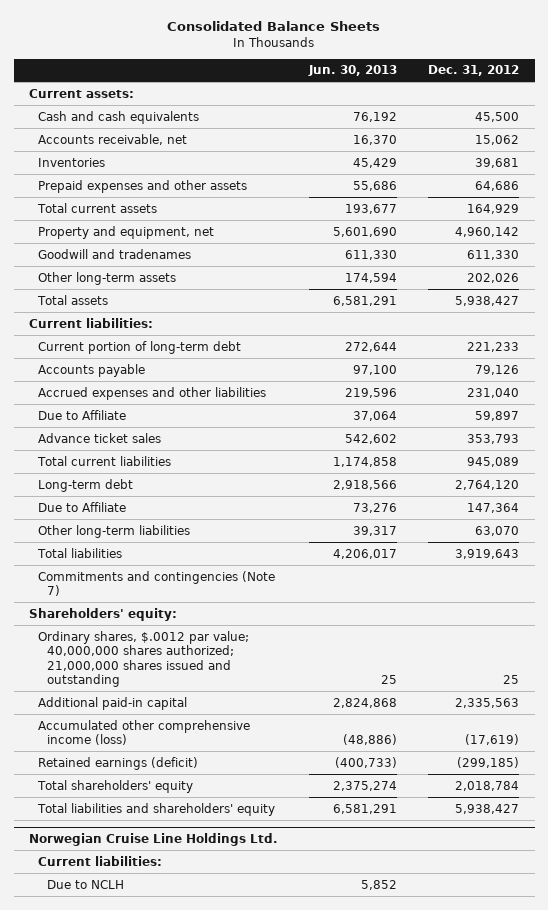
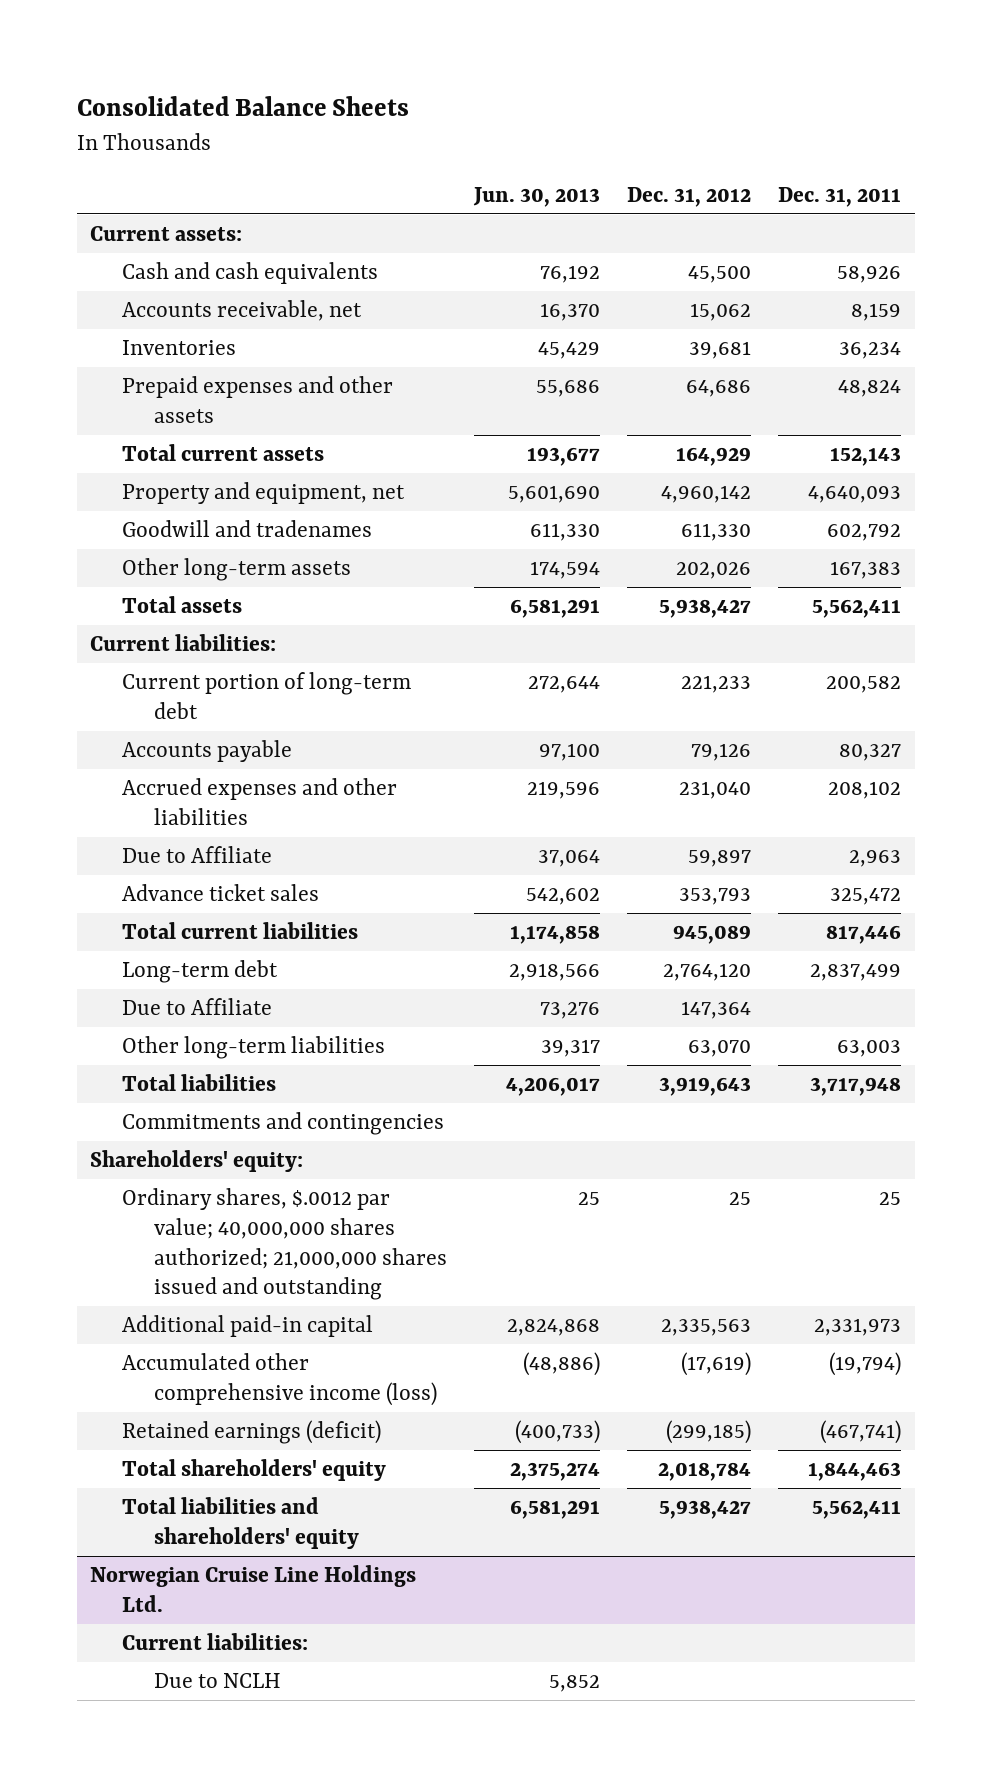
none -> [778,186,902,207] Dec. 31, 2011
[37,570,275,597] Commitments and contingencies (Note 7) -> [121,1112,444,1136] Commitments and contingencies

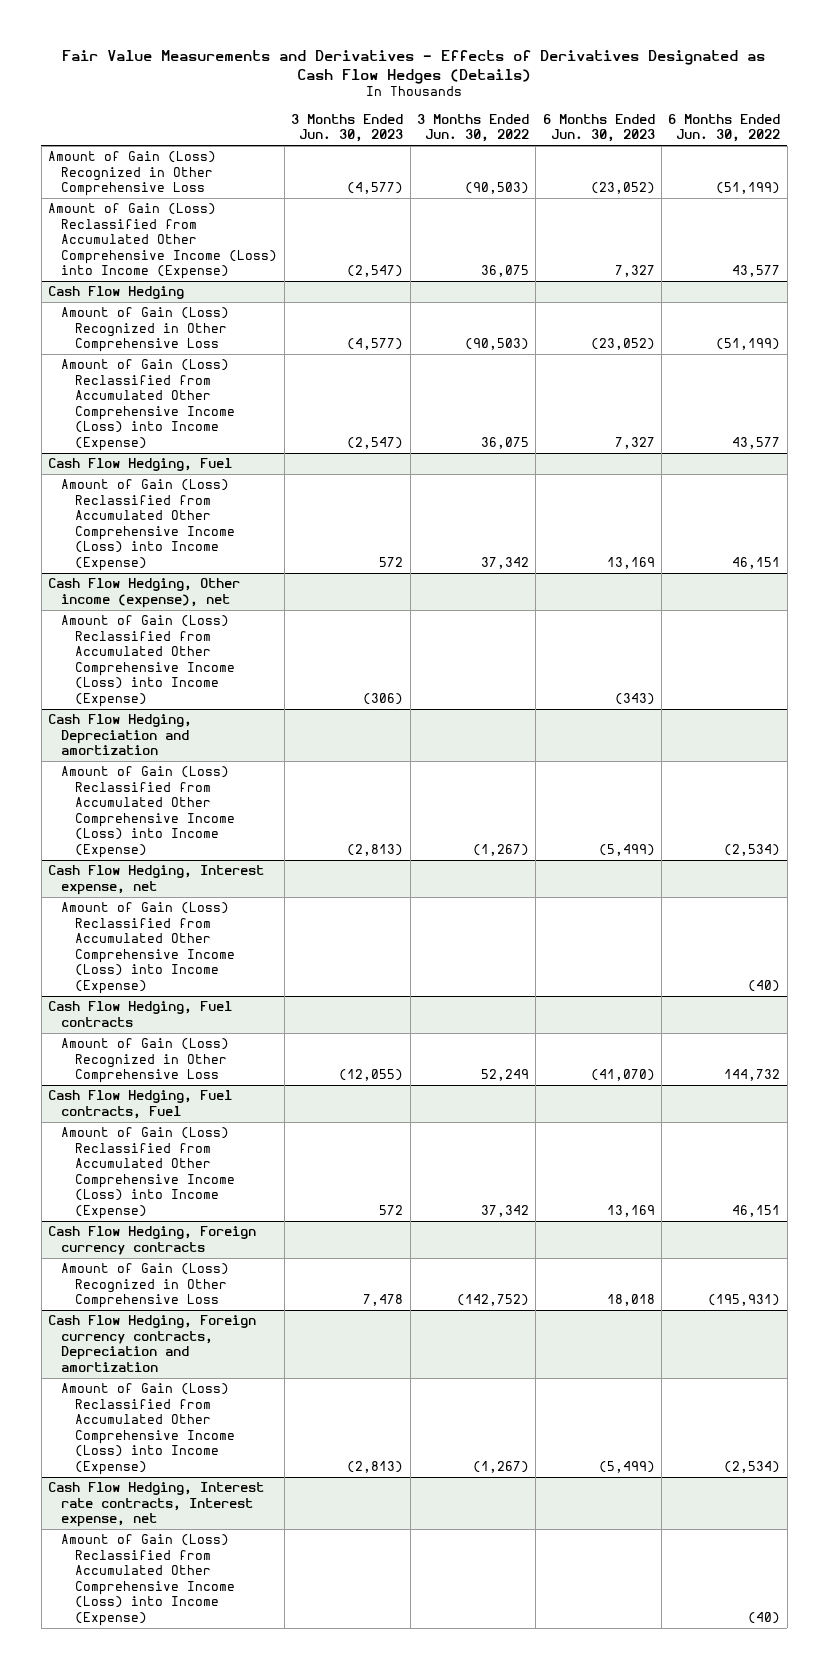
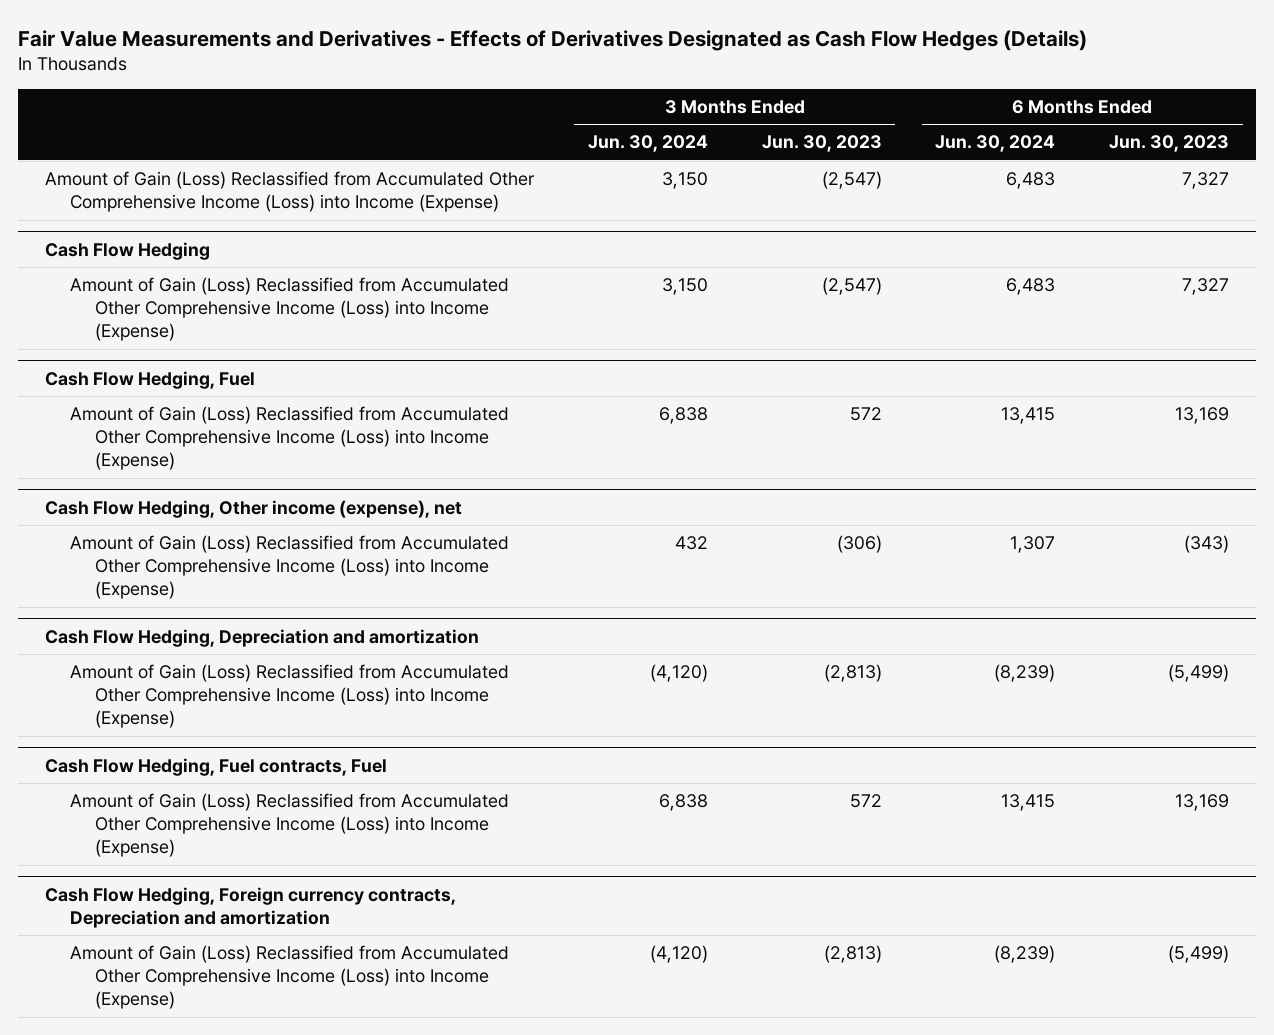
[416,113,529,143] 3 Months Ended Jun. 30, 2022 -> none
[668,113,781,143] 6 Months Ended Jun. 30, 2022 -> none
none -> [587,135,708,153] Jun. 30, 2024
none -> [935,135,1056,153] Jun. 30, 2024
[48,151,217,197] Amount of Gain (Loss) Recognized in Other Comprehensive Loss -> none
[61,307,230,353] Amount of Gain (Loss) Recognized in Other Comprehensive Loss -> none
[48,865,265,895] Cash Flow Hedging, Interest expense, net -> none
[61,902,235,994] Amount of Gain (Loss) Reclassified from Accumulated Other Comprehensive Income (Loss) into Income (Expense) -> none
[48,1001,233,1027] Cash Flow Hedging, Fuel contracts -> none
[61,1038,230,1084] Amount of Gain (Loss) Recognized in Other Comprehensive Loss -> none
[48,1226,257,1255] Cash Flow Hedging, Foreign currency contracts -> none
[61,1263,230,1309] Amount of Gain (Loss) Recognized in Other Comprehensive Loss -> none
[48,1482,265,1528] Cash Flow Hedging, Interest rate contracts, Interest expense, net -> none
[61,1534,235,1626] Amount of Gain (Loss) Reclassified from Accumulated Other Comprehensive Income (Loss) into Income (Expense) -> none

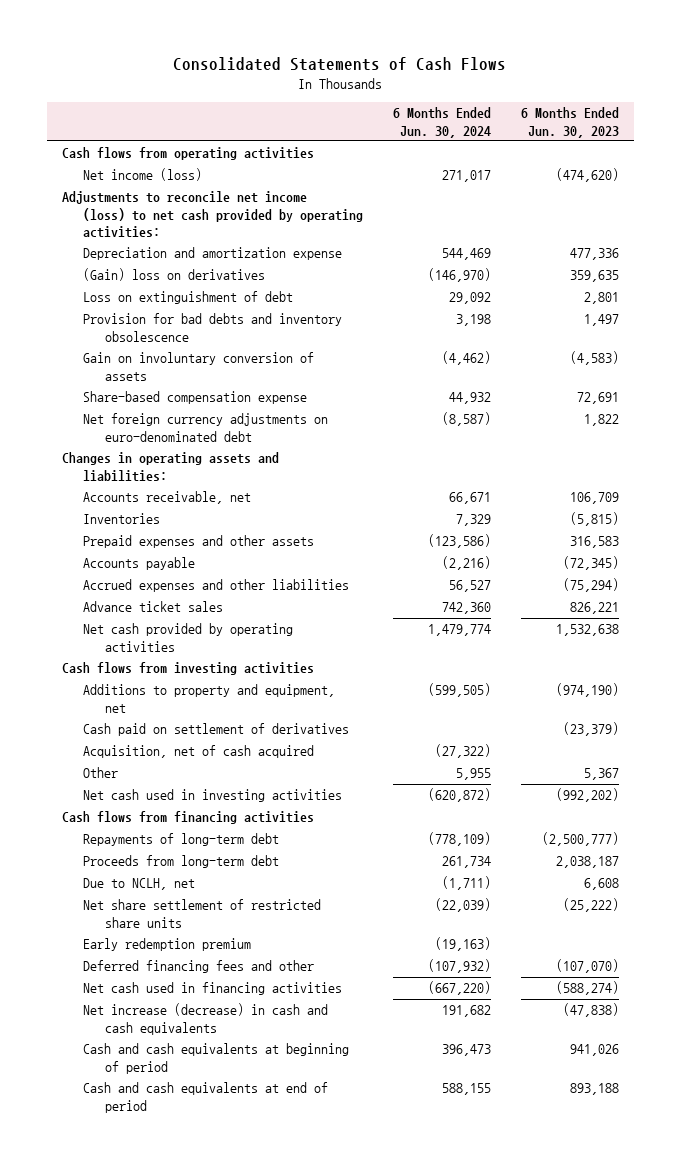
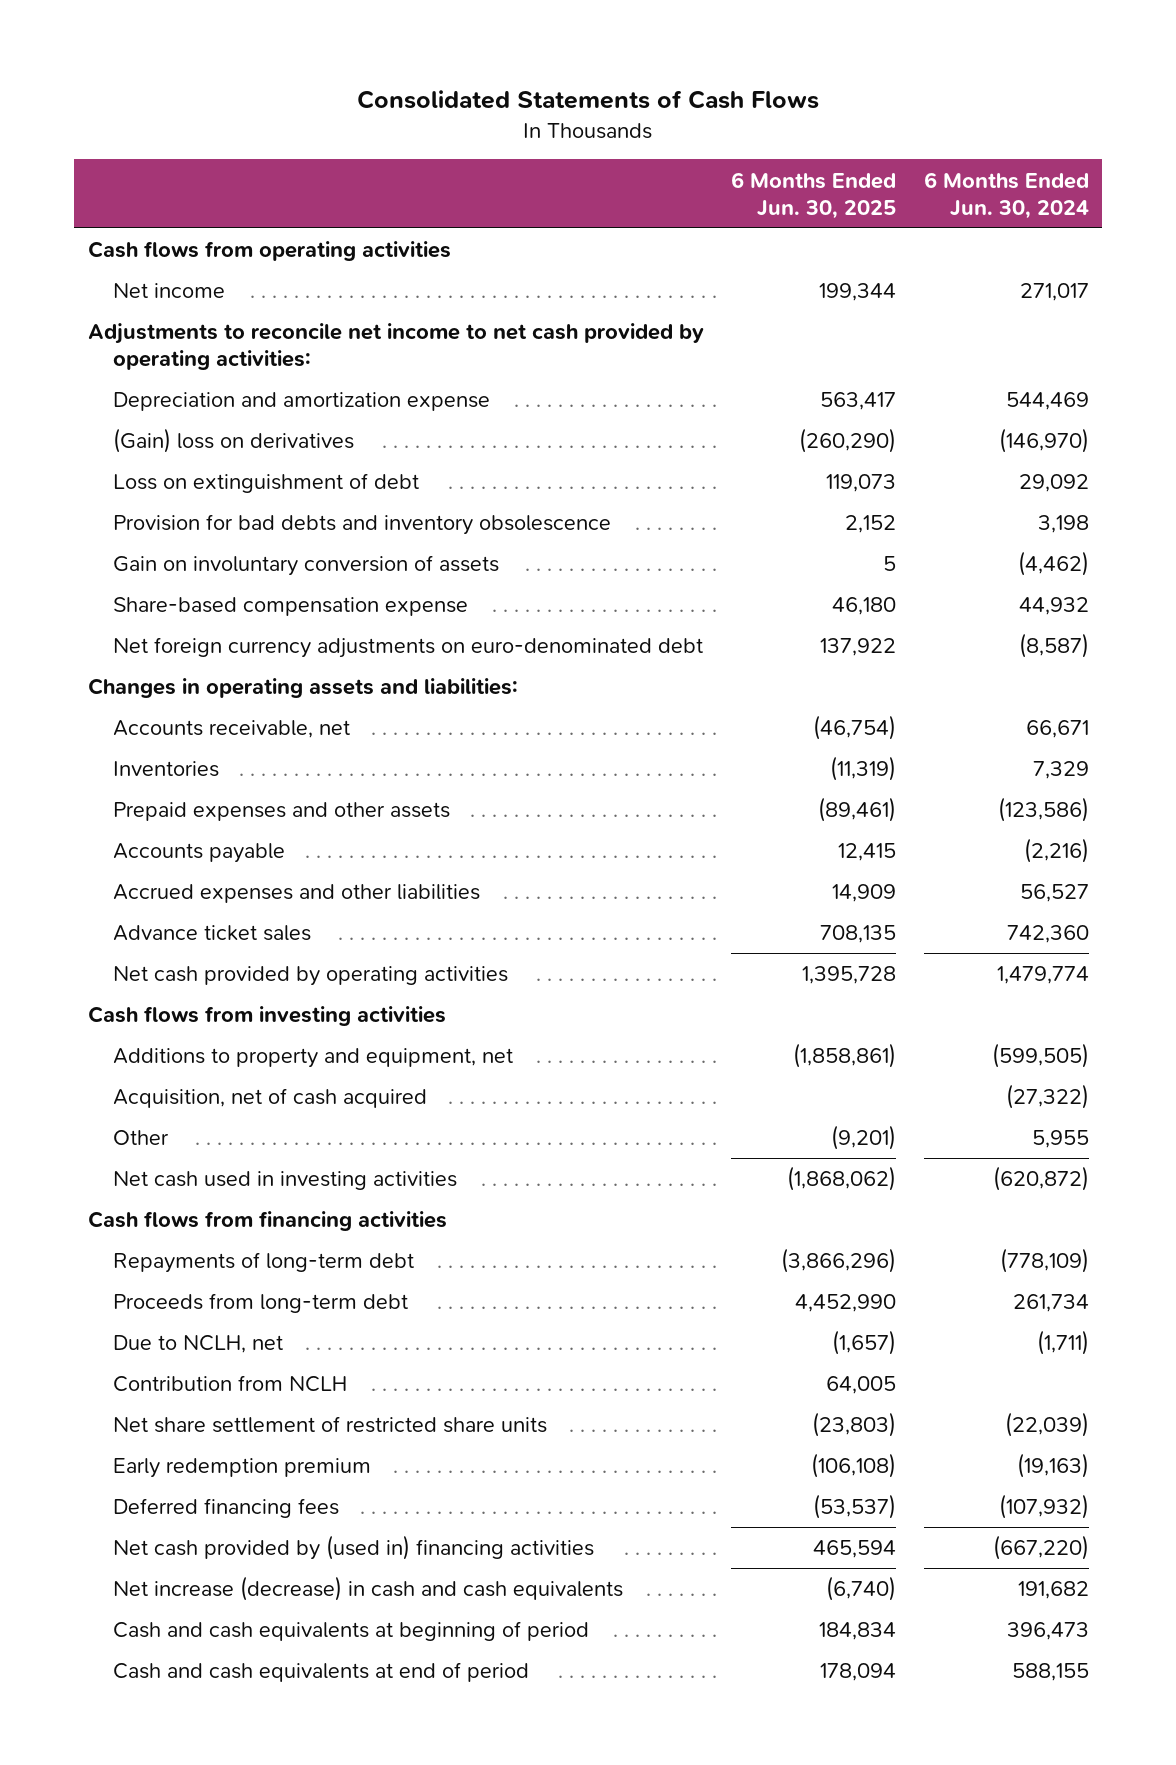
[521,107,620,138] 6 Months Ended Jun. 30, 2023 -> none
none -> [731,171,897,219] 6 Months Ended Jun. 30, 2025
[83,168,203,182] Net income (loss) -> [112,283,225,299] Net income
[61,191,364,238] Adjustments to reconcile net income (loss) to net cash provided by operating activities: -> [87,323,704,371] Adjustments to reconcile net income to net cash provided by operating activities:
[83,723,350,737] Cash paid on settlement of derivatives -> none
none -> [112,1375,347,1393] Contribution from NCLH
[83,960,315,974] Deferred financing fees and other -> [112,1498,339,1519] Deferred financing fees
[83,982,343,996] Net cash used in financing activities -> [112,1535,594,1561] Net cash provided by (used in) financing activities

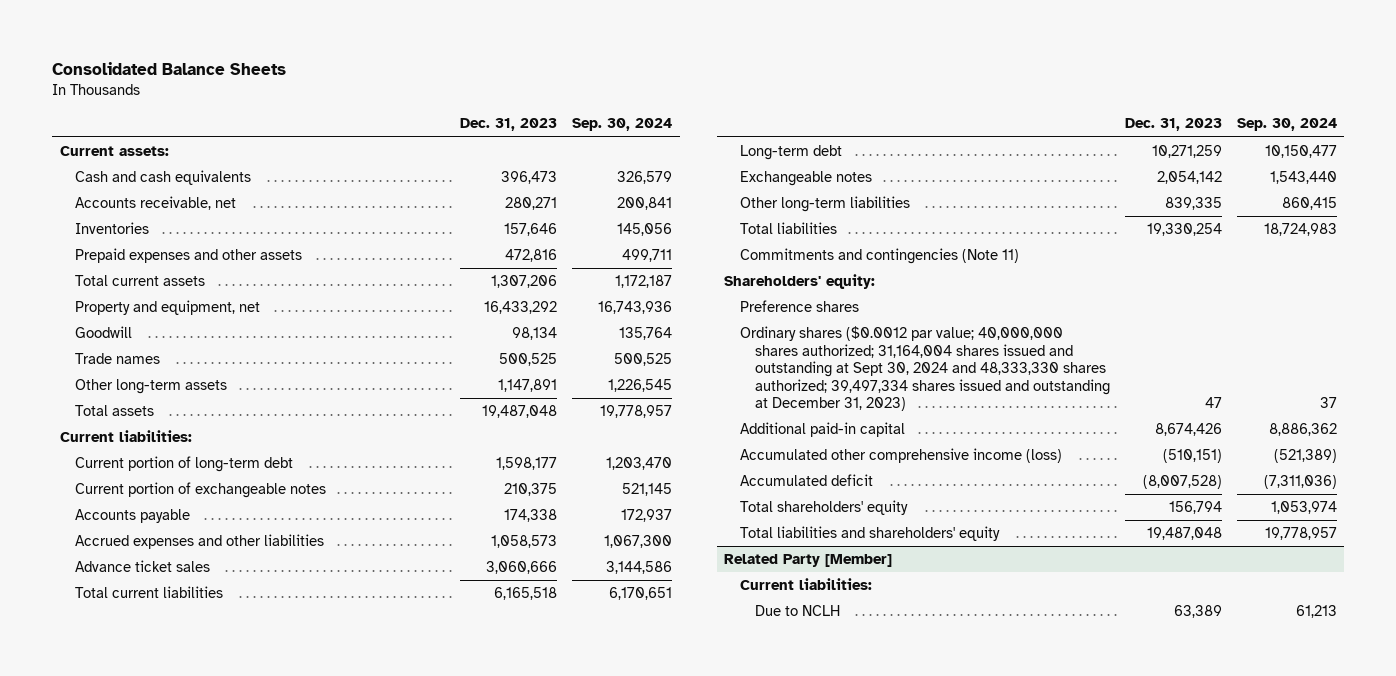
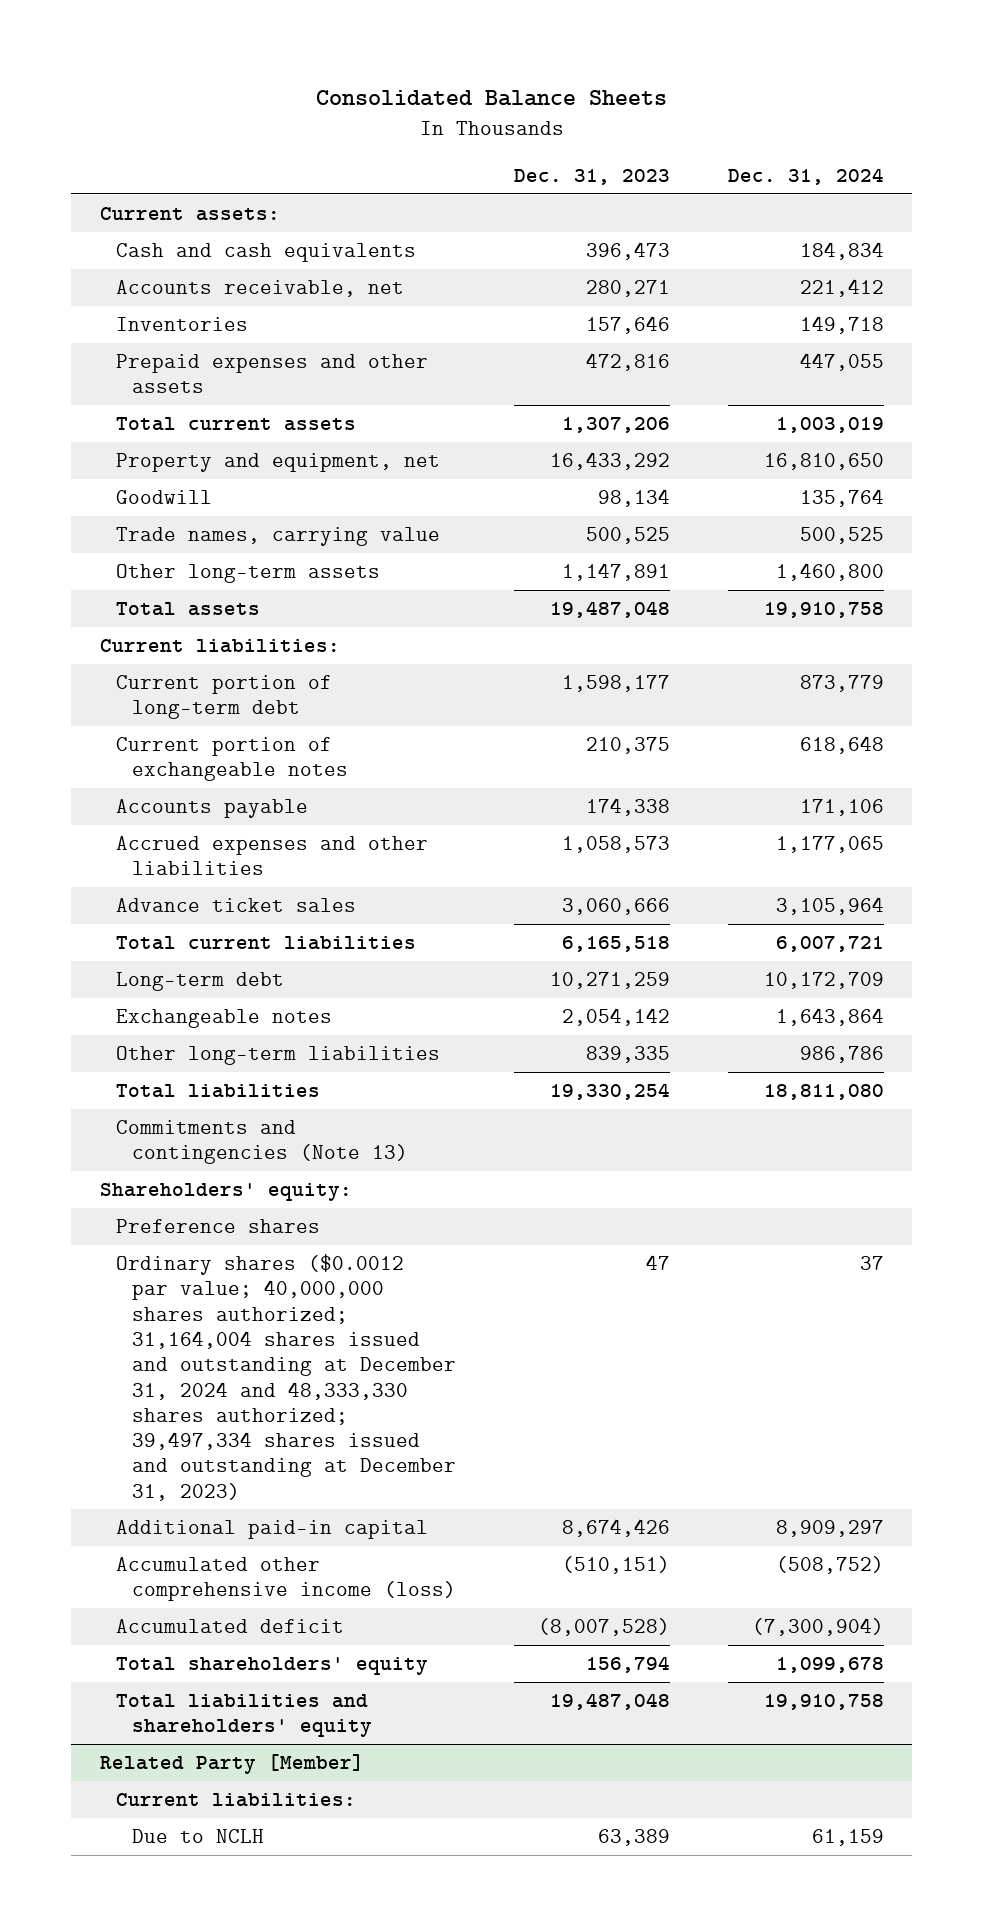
[571,118,672,132] Sep. 30, 2024 -> none
none -> [727,167,884,185] Dec. 31, 2024
[74,353,160,365] Trade names -> [116,527,441,547] Trade names, carrying value
[739,248,1019,265] Commitments and contingencies (Note 11) -> [116,1120,409,1165] Commitments and contingencies (Note 13)
[739,326,1110,412] Ordinary shares ($0.0012 par value; 40,000,000 shares authorized; 31,164,004 shares issued and outstanding at Sept 30, 2024 and 48,333,330 shares authorized; 39,497,334 shares issued and outstanding at December 31, 2023) -> [116,1254,457,1501] Ordinary shares ($0.0012 par value; 40,000,000 shares authorized; 31,164,004 shares issued and outstanding at December 31, 2024 and 48,333,330 shares authorized; 39,497,334 shares issued and outstanding at December 31, 2023)

